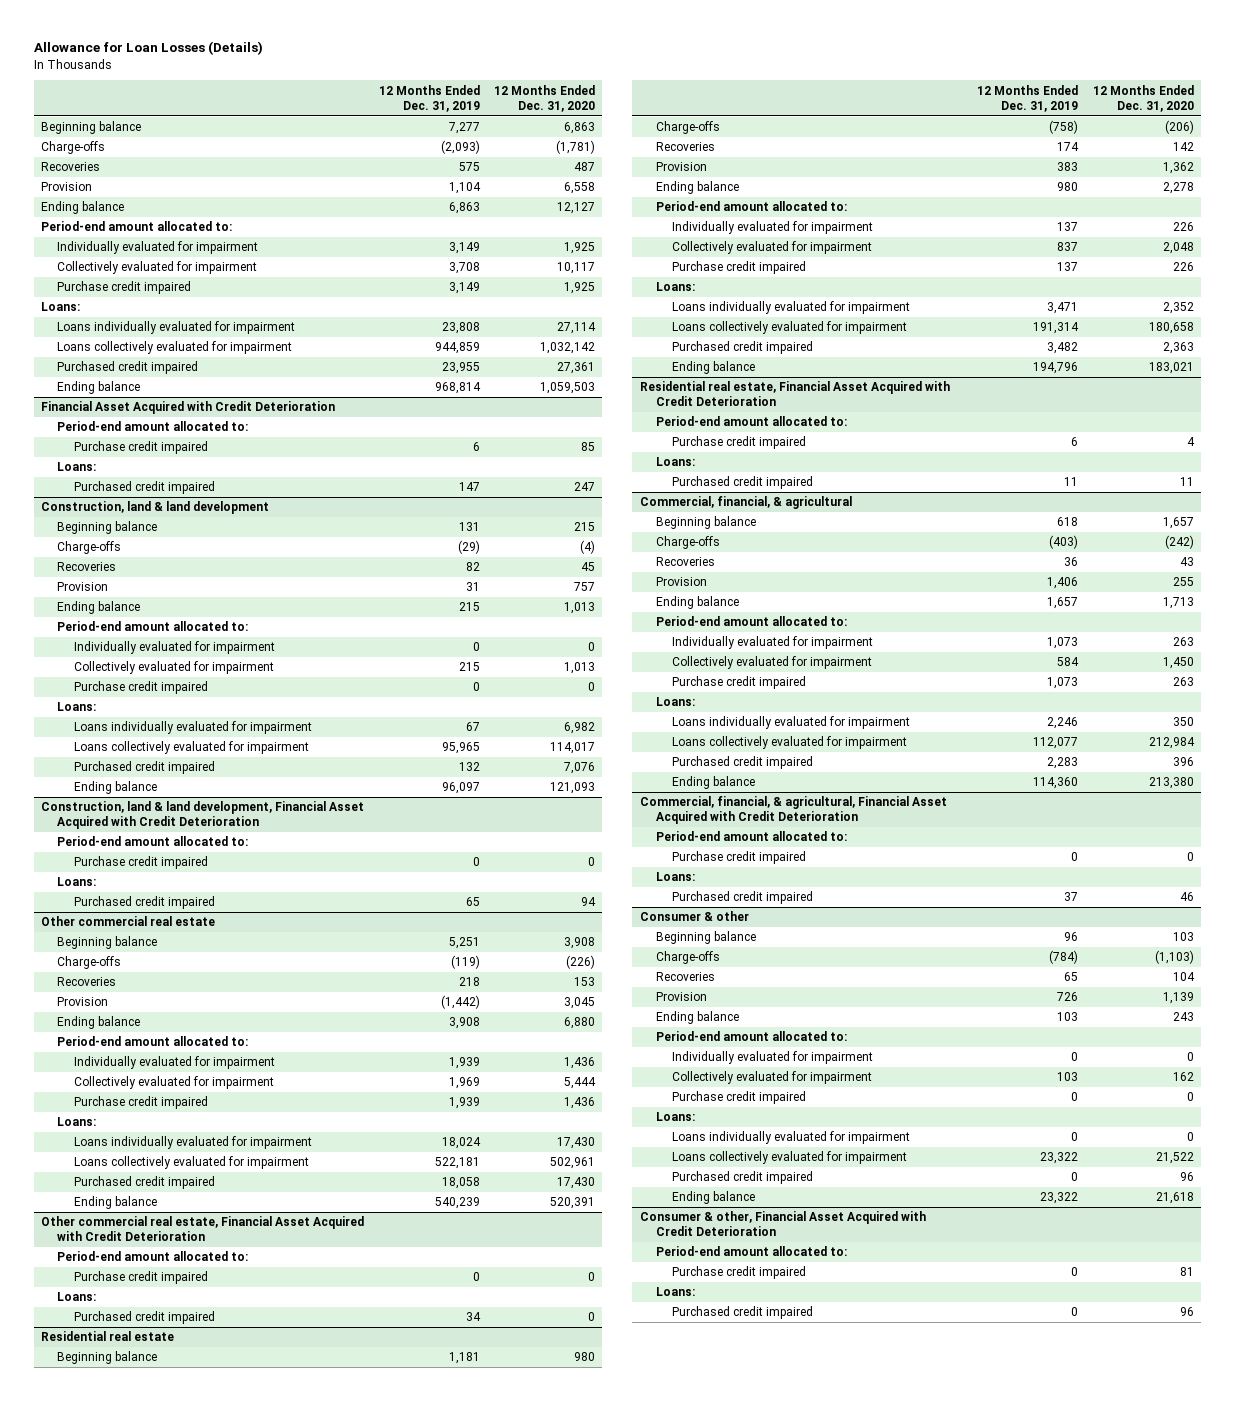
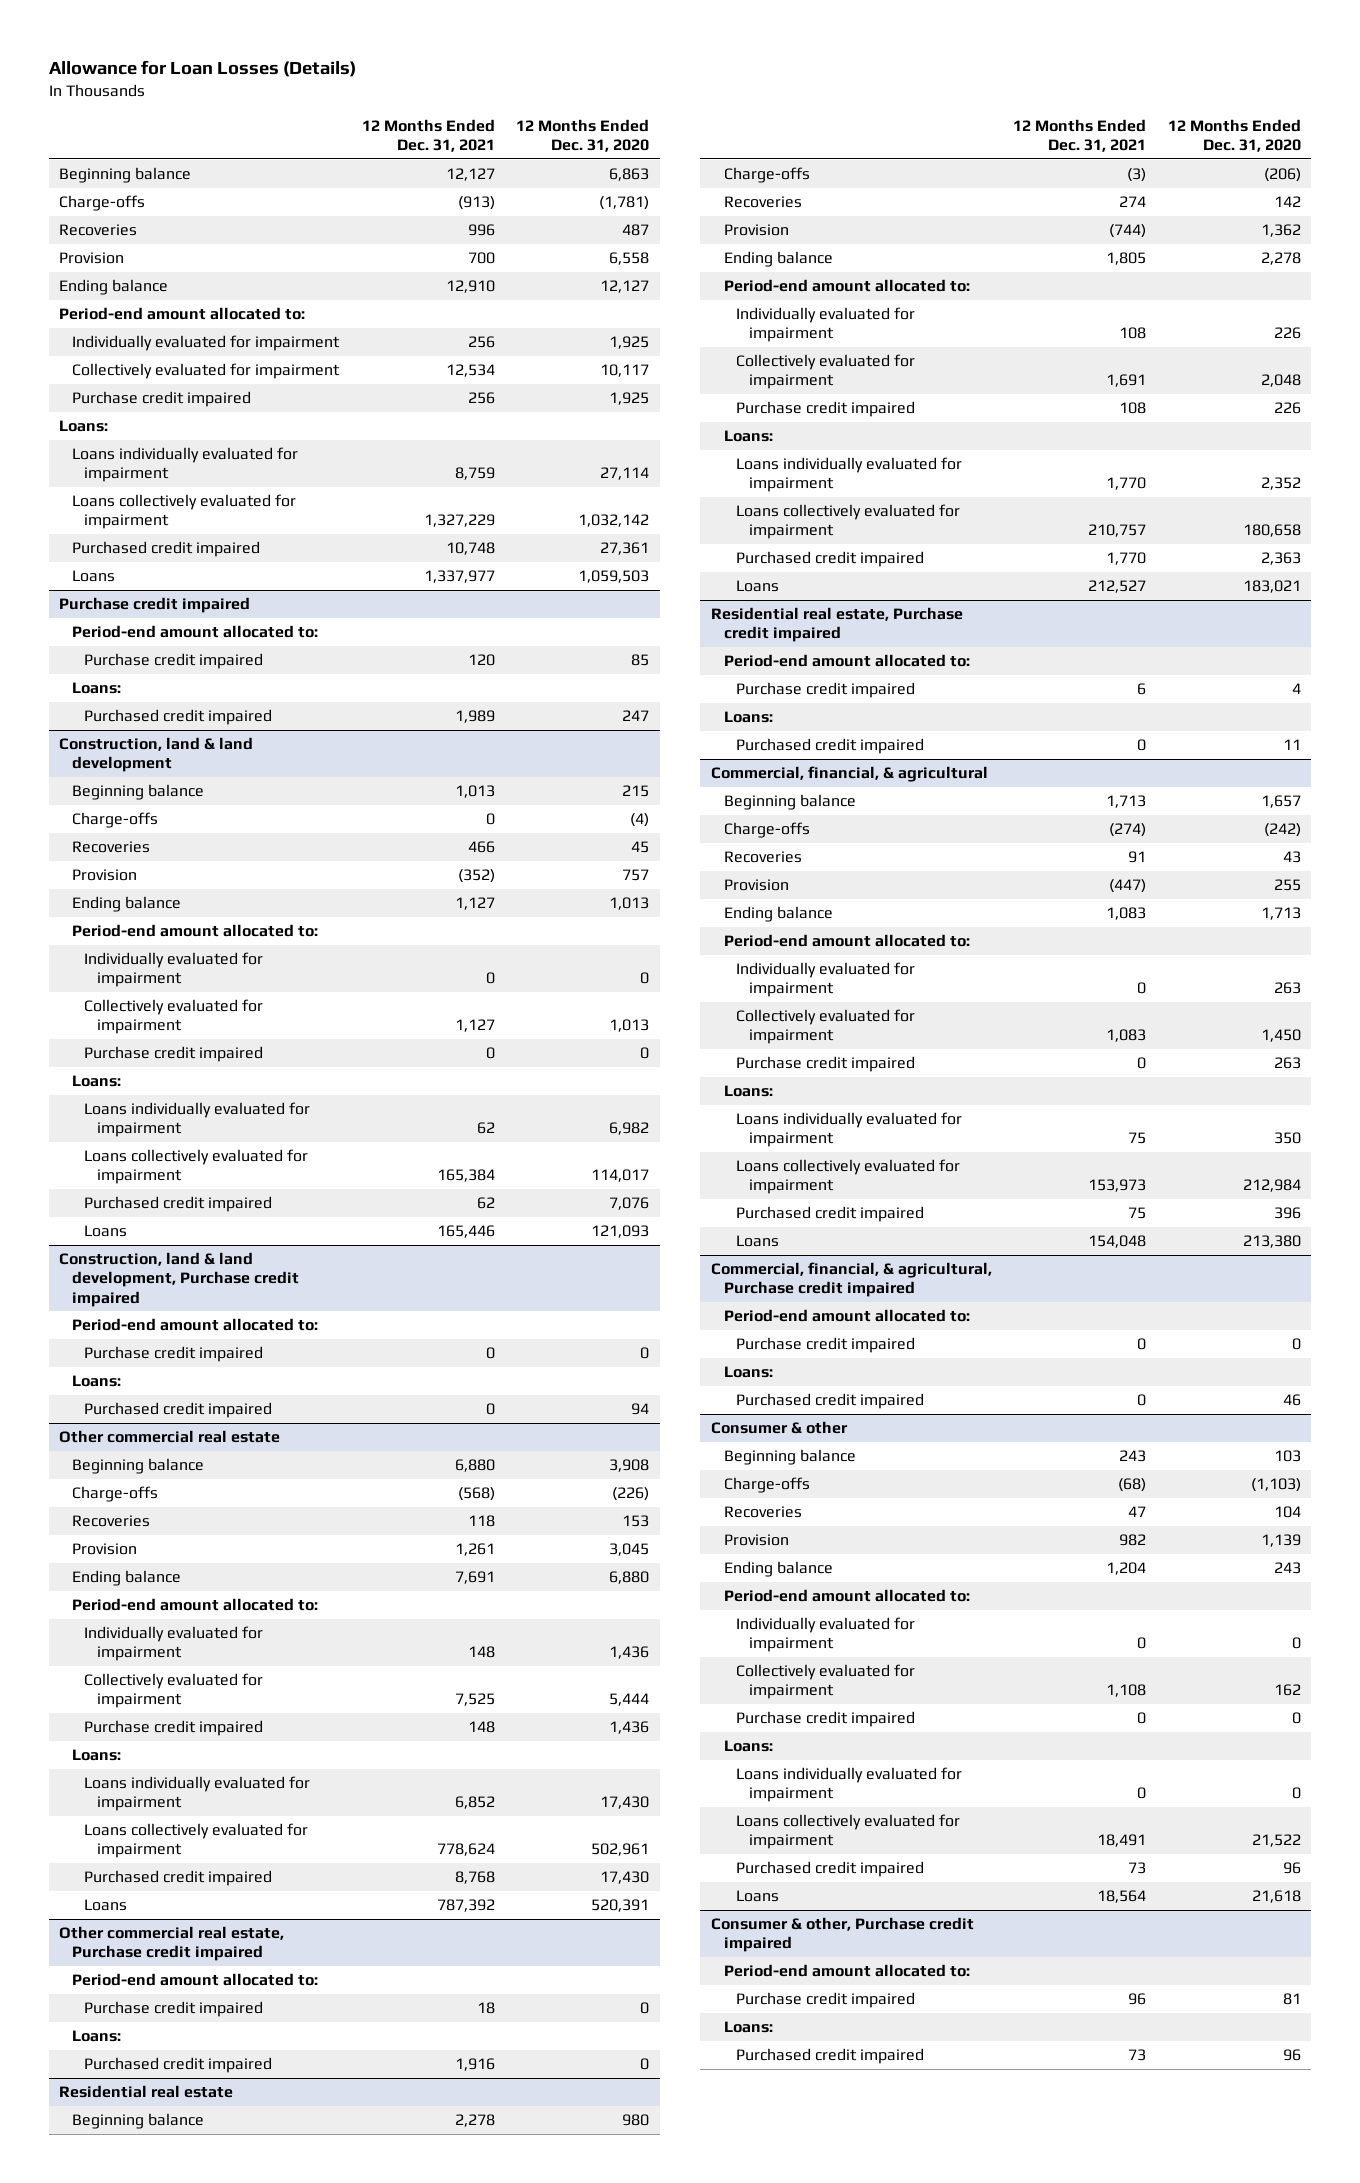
[378,84,480,112] 12 Months Ended Dec. 31, 2019 -> none
none -> [361,119,495,153] 12 Months Ended Dec. 31, 2021
[57,381,141,395] Ending balance -> [71,570,115,583] Loans
[41,401,336,415] Financial Asset Acquired with Credit Deterioration -> [59,597,251,614] Purchase credit impaired
[41,801,365,830] Construction, land & land development, Financial Asset Acquired with Credit Deterioration -> none
[73,781,157,795] Ending balance -> [84,1225,128,1238] Loans
none -> [59,1252,299,1307] Construction, land & land development, Purchase credit impaired
[41,1216,365,1242] Other commercial real estate, Financial Asset Acquired with Credit Deterioration -> none
[73,1196,157,1210] Ending balance -> [84,1899,128,1912] Loans
none -> [59,1926,285,1962] Other commercial real estate, Purchase credit impaired
[639,381,950,407] Residential real estate, Financial Asset Acquired with Credit Deterioration -> none
[672,361,756,375] Ending balance -> [736,580,780,593] Loans
none -> [710,607,963,643] Residential real estate, Purchase credit impaired
[639,796,947,825] Commercial, financial, & agricultural, Financial Asset Acquired with Credit Deterioration -> none
[672,776,756,790] Ending balance -> [736,1235,780,1248] Loans
none -> [710,1262,992,1298] Commercial, financial, & agricultural, Purchase credit impaired
[639,1211,926,1237] Consumer & other, Financial Asset Acquired with Credit Deterioration -> none
[672,1191,756,1205] Ending balance -> [736,1890,780,1903] Loans
none -> [710,1917,974,1953] Consumer & other, Purchase credit impaired

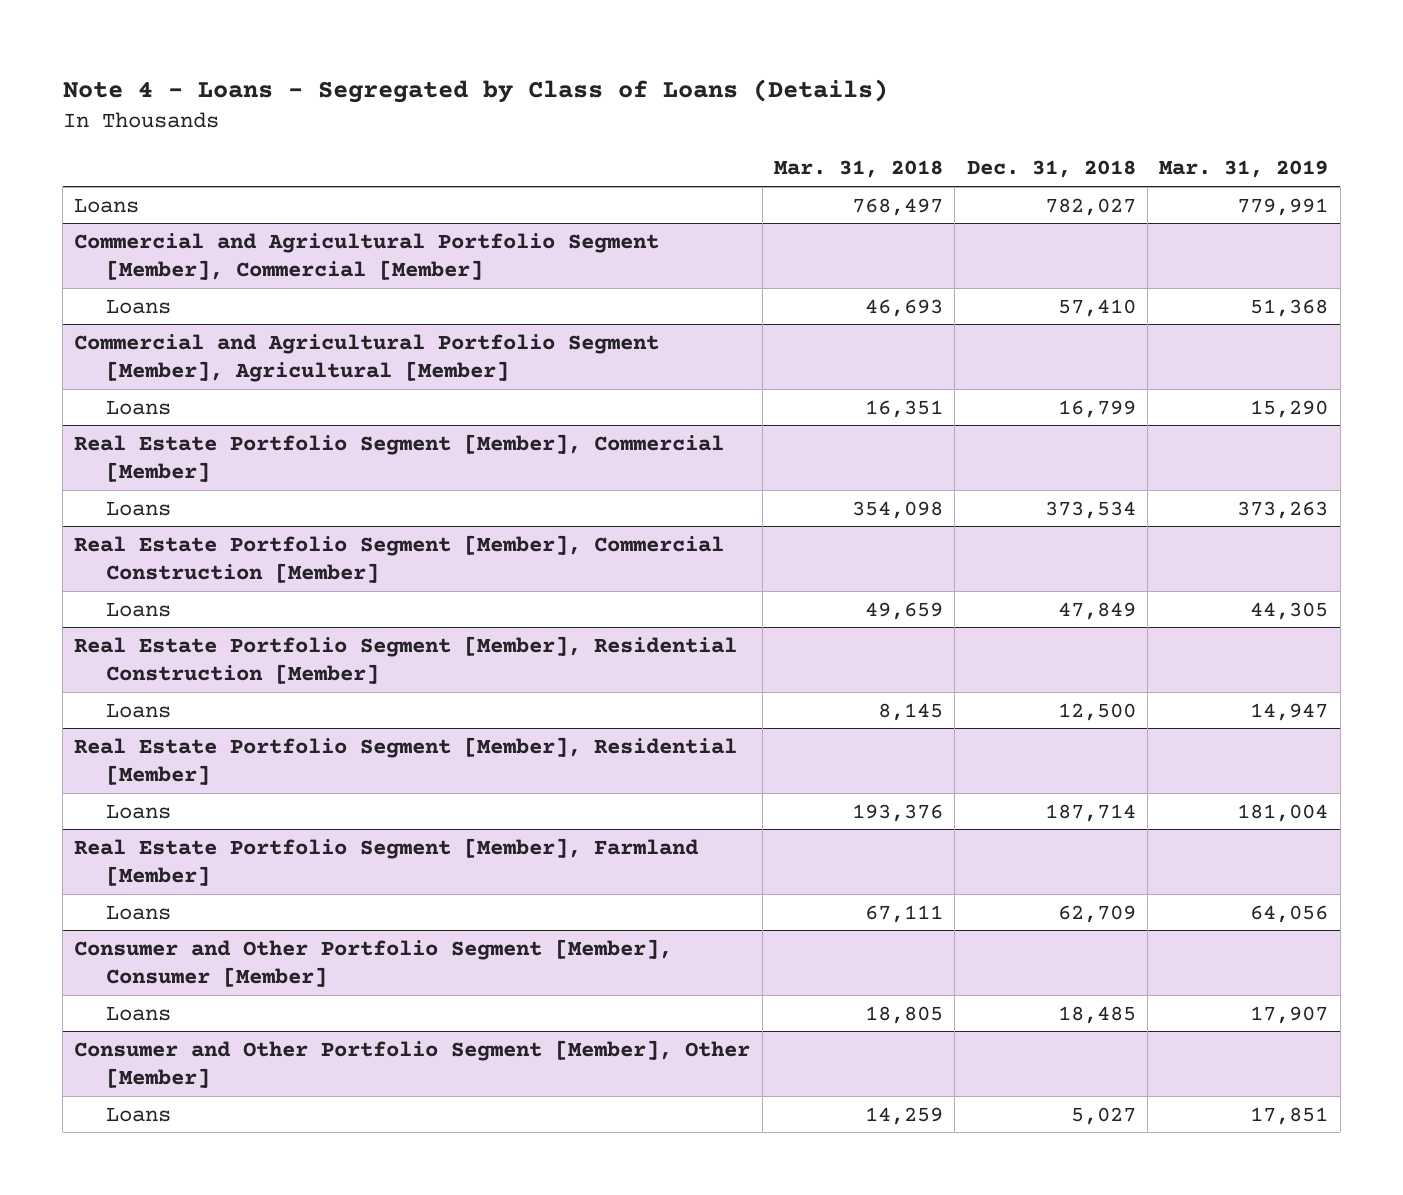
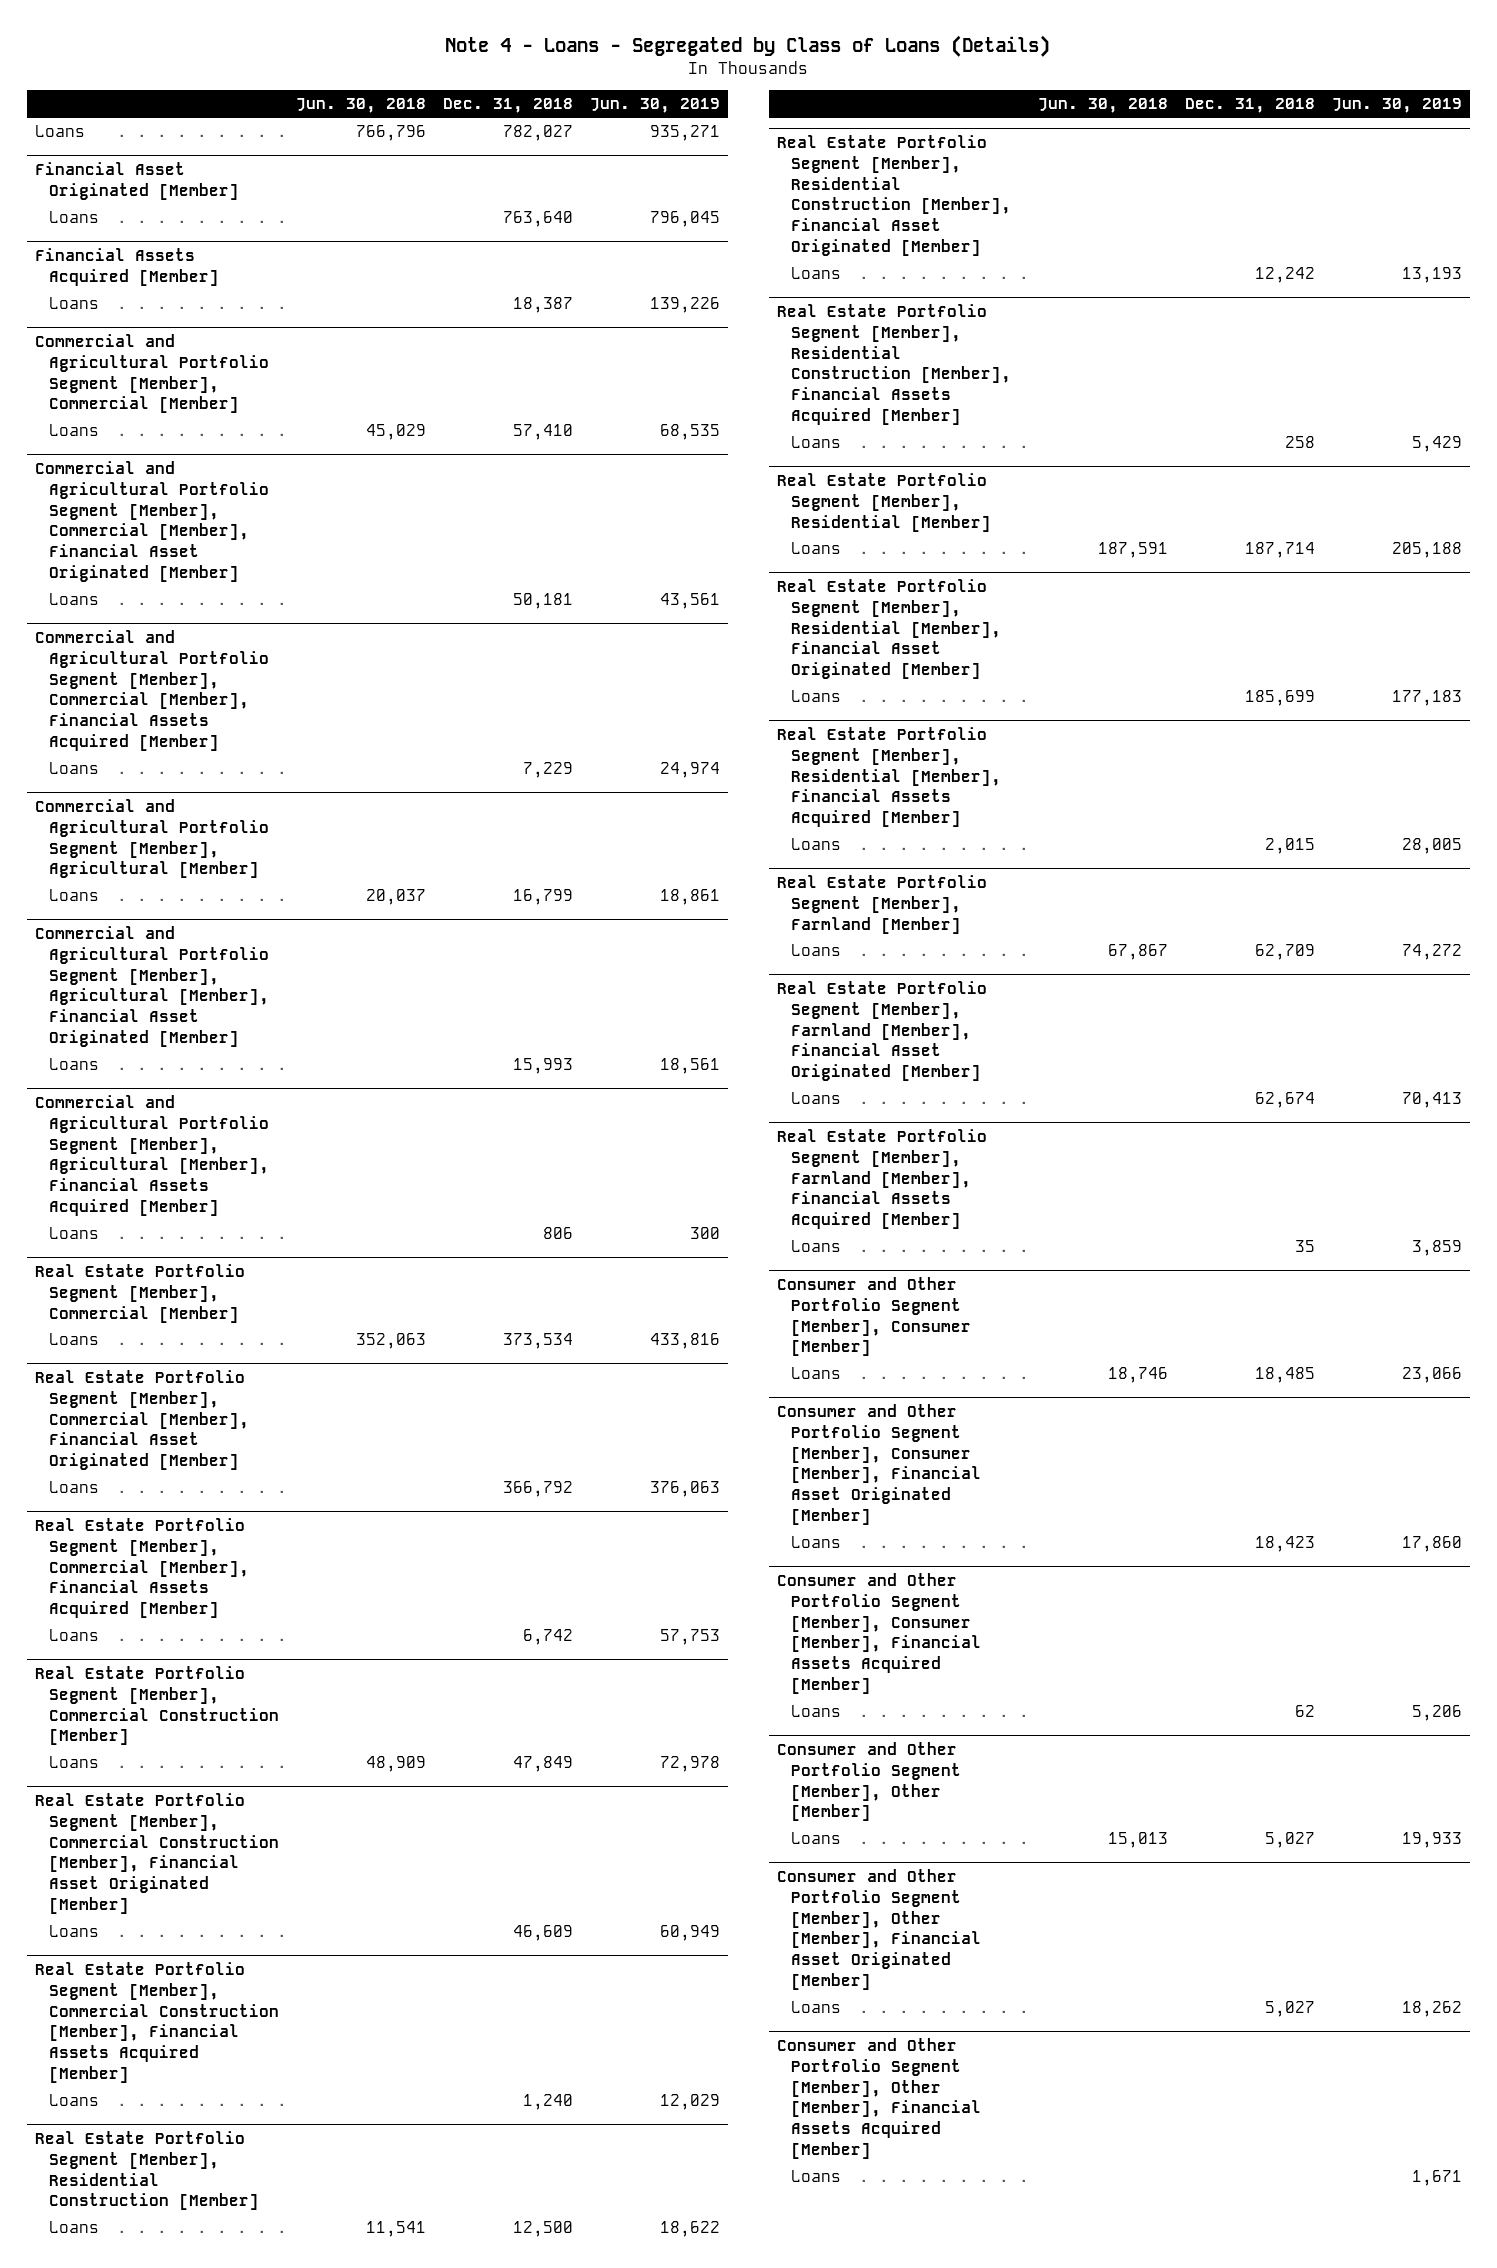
[774,160,944,179] Mar. 31, 2018 -> none
[1159,160,1329,179] Mar. 31, 2019 -> none
none -> [295,98,426,114] Jun. 30, 2018
none -> [589,98,720,114] Jun. 30, 2019
none -> [35,161,239,200] Financial Asset Originated [Member]
none -> [48,211,99,224] Loans
none -> [35,247,219,286] Financial Assets Acquired [Member]
none -> [48,297,99,310] Loans
none -> [35,460,269,583] Commercial and Agricultural Portfolio Segment [Member], Commercial [Member], Financial Asset Originated [Member]
none -> [48,593,99,606] Loans
none -> [35,629,269,752] Commercial and Agricultural Portfolio Segment [Member], Commercial [Member], Financial Assets Acquired [Member]
none -> [48,762,99,775] Loans
none -> [35,925,269,1048] Commercial and Agricultural Portfolio Segment [Member], Agricultural [Member], Financial Asset Originated [Member]
none -> [48,1058,99,1071] Loans
none -> [35,1094,269,1217] Commercial and Agricultural Portfolio Segment [Member], Agricultural [Member], Financial Assets Acquired [Member]
none -> [48,1227,99,1240] Loans
none -> [35,1369,249,1471] Real Estate Portfolio Segment [Member], Commercial [Member], Financial Asset Originated [Member]
none -> [48,1481,99,1494] Loans
none -> [35,1517,249,1619] Real Estate Portfolio Segment [Member], Commercial [Member], Financial Assets Acquired [Member]
none -> [48,1629,99,1642] Loans
none -> [35,1792,279,1915] Real Estate Portfolio Segment [Member], Commercial Construction [Member], Financial Asset Originated [Member]
none -> [48,1925,99,1938] Loans
none -> [35,1961,279,2084] Real Estate Portfolio Segment [Member], Commercial Construction [Member], Financial Assets Acquired [Member]
none -> [48,2094,99,2107] Loans
none -> [777,134,1011,257] Real Estate Portfolio Segment [Member], Residential Construction [Member], Financial Asset Originated [Member]
none -> [790,267,841,280] Loans
none -> [777,303,1011,426] Real Estate Portfolio Segment [Member], Residential Construction [Member], Financial Assets Acquired [Member]
none -> [790,436,841,449] Loans
none -> [777,578,1001,680] Real Estate Portfolio Segment [Member], Residential [Member], Financial Asset Originated [Member]
none -> [790,690,841,703] Loans
none -> [777,726,1001,828] Real Estate Portfolio Segment [Member], Residential [Member], Financial Assets Acquired [Member]
none -> [790,838,841,851] Loans
none -> [777,980,988,1082] Real Estate Portfolio Segment [Member], Farmland [Member], Financial Asset Originated [Member]
none -> [790,1092,841,1105] Loans
none -> [777,1128,988,1230] Real Estate Portfolio Segment [Member], Farmland [Member], Financial Assets Acquired [Member]
none -> [790,1240,841,1253] Loans
none -> [777,1403,981,1526] Consumer and Other Portfolio Segment [Member], Consumer [Member], Financial Asset Originated [Member]
none -> [790,1536,841,1549] Loans
none -> [777,1572,981,1695] Consumer and Other Portfolio Segment [Member], Consumer [Member], Financial Assets Acquired [Member]
none -> [790,1705,841,1718] Loans
none -> [777,1868,981,1991] Consumer and Other Portfolio Segment [Member], Other [Member], Financial Asset Originated [Member]
none -> [790,2001,841,2014] Loans
none -> [777,2037,981,2160] Consumer and Other Portfolio Segment [Member], Other [Member], Financial Assets Acquired [Member]
none -> [790,2170,841,2183] Loans

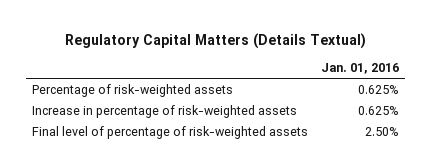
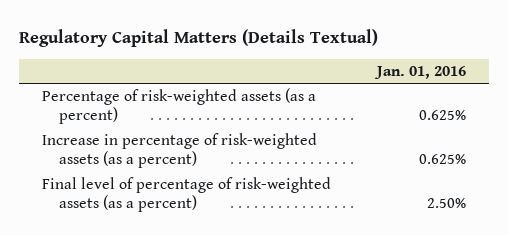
[32,83,234,97] Percentage of risk-weighted assets -> [41,88,316,125] Percentage of risk-weighted assets (as a percent)
[32,104,298,118] Increase in percentage of risk-weighted assets -> [41,133,317,169] Increase in percentage of risk-weighted assets (as a percent)
[32,125,309,139] Final level of percentage of risk-weighted assets -> [41,177,331,213] Final level of percentage of risk-weighted assets (as a percent)

